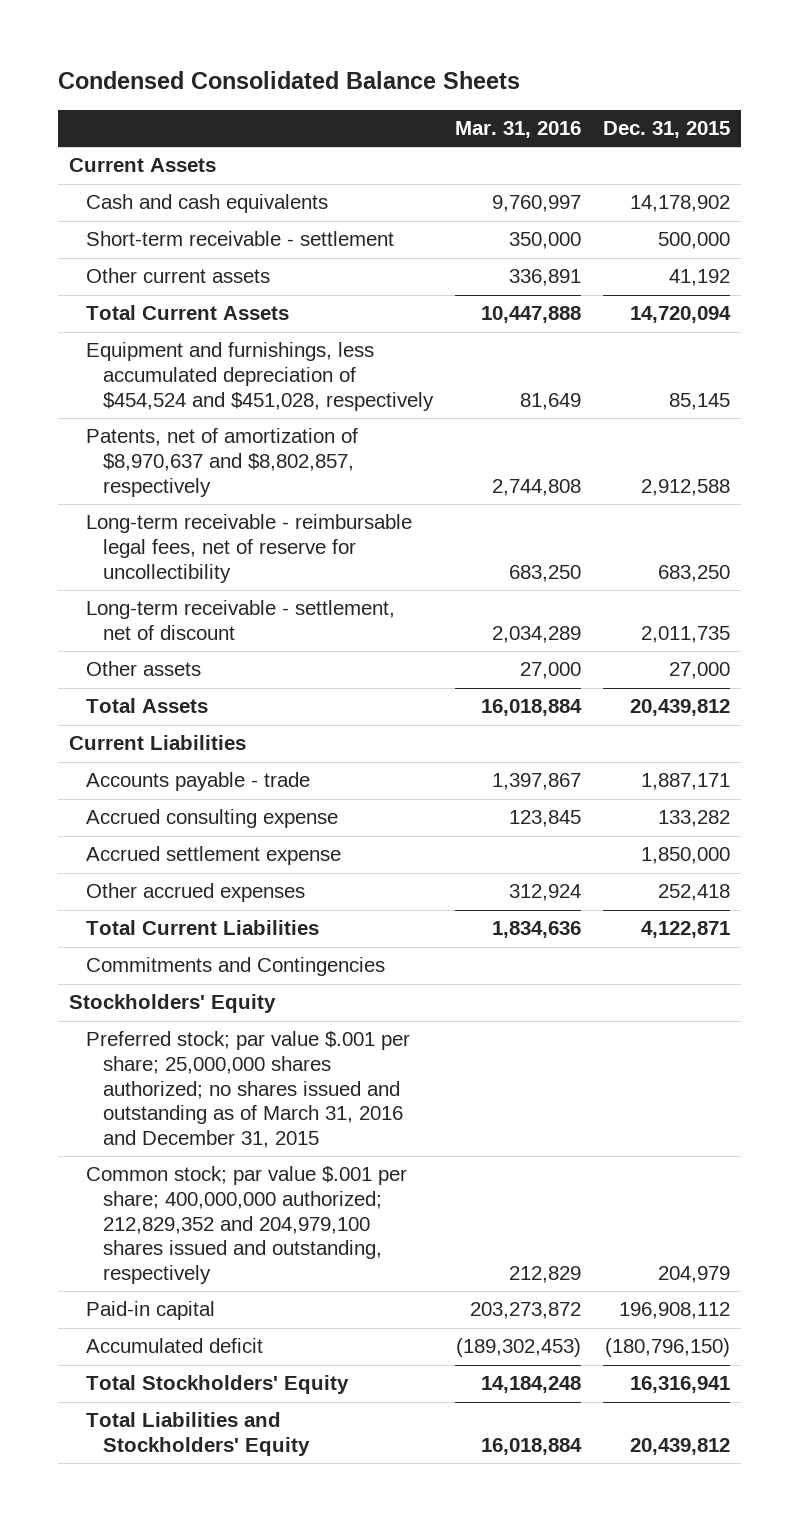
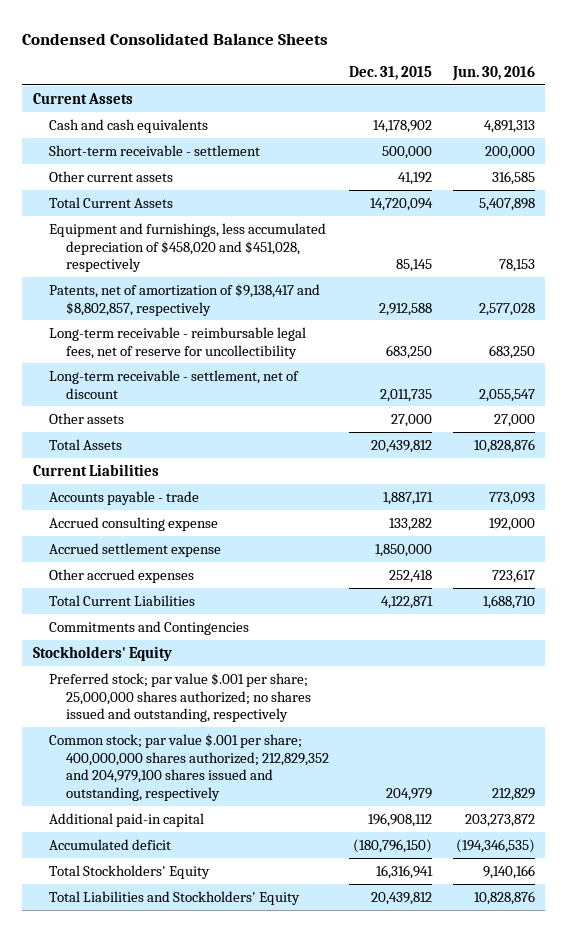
[455,120,582,138] Mar. 31, 2016 -> none
none -> [451,65,535,81] Jun. 30, 2016
[85,342,435,411] Equipment and furnishings, less accumulated depreciation of $454,524 and $451,028, respectively -> [49,222,327,273] Equipment and furnishings, less accumulated depreciation of $458,020 and $451,028, respectively
[85,428,358,497] Patents, net of amortization of $8,970,637 and $8,802,857, respectively -> [49,283,321,316] Patents, net of amortization of $9,138,417 and $8,802,857, respectively
[85,1031,410,1148] Preferred stock; par value $.001 per share; 25,000,000 shares authorized; no shares issued and outstanding as of March 31, 2016 and December 31, 2015 -> [49,672,311,723] Preferred stock; par value $.001 per share; 25,000,000 shares authorized; no shares issued and outstanding, respectively
[85,1166,407,1284] Common stock; par value $.001 per share; 400,000,000 authorized; 212,829,352 and 204,979,100 shares issued and outstanding, respectively -> [49,733,329,802] Common stock; par value $.001 per share; 400,000,000 shares authorized; 212,829,352 and 204,979,100 shares issued and outstanding, respectively
[85,1301,215,1321] Paid-in capital -> [49,812,205,827] Additional paid-in capital

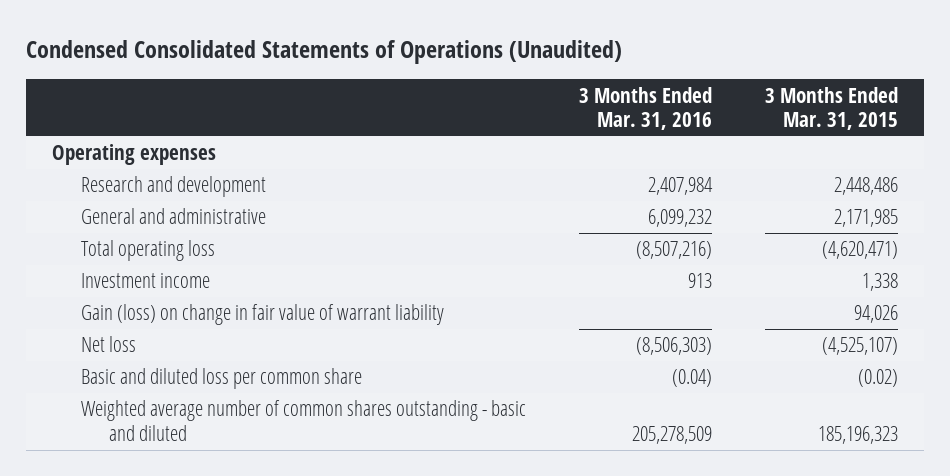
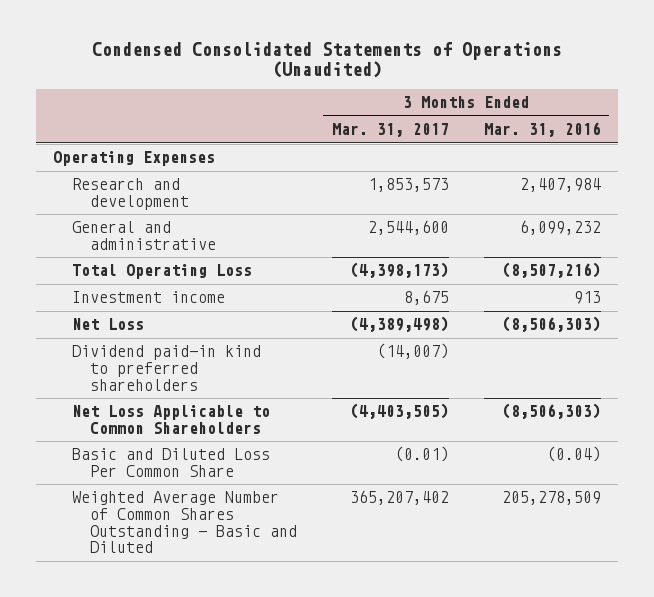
[764,86,898,131] 3 Months Ended Mar. 31, 2015 -> none
none -> [332,123,450,138] Mar. 31, 2017
[52,144,217,166] Operating expenses -> [53,151,216,167] Operating Expenses
[80,240,215,262] Total operating loss -> [71,264,252,280] Total Operating Loss
[80,304,444,326] Gain (loss) on change in fair value of warrant liability -> none
[80,336,136,353] Net loss -> [71,318,144,331] Net Loss
none -> [71,345,261,391] Dividend paid-in kind to preferred shareholders
none -> [71,405,270,434] Net Loss Applicable to Common Shareholders
[80,368,362,390] Basic and diluted loss per common share -> [71,448,270,477] Basic and Diluted Loss Per Common Share
[80,400,526,442] Weighted average number of common shares outstanding - basic and diluted -> [71,491,298,554] Weighted Average Number of Common Shares Outstanding - Basic and Diluted

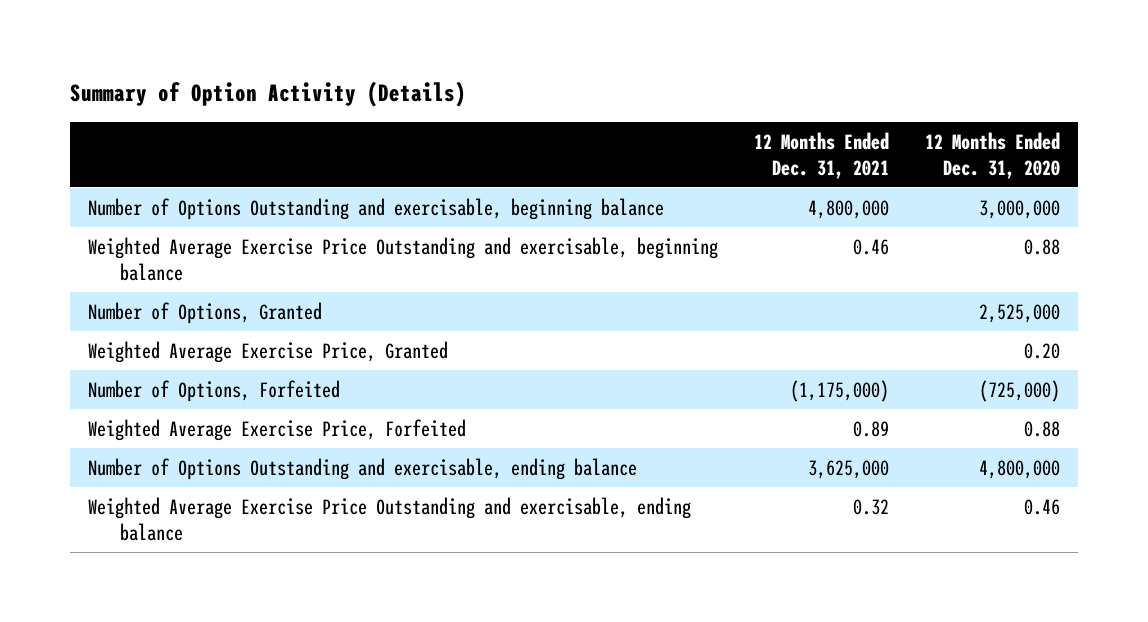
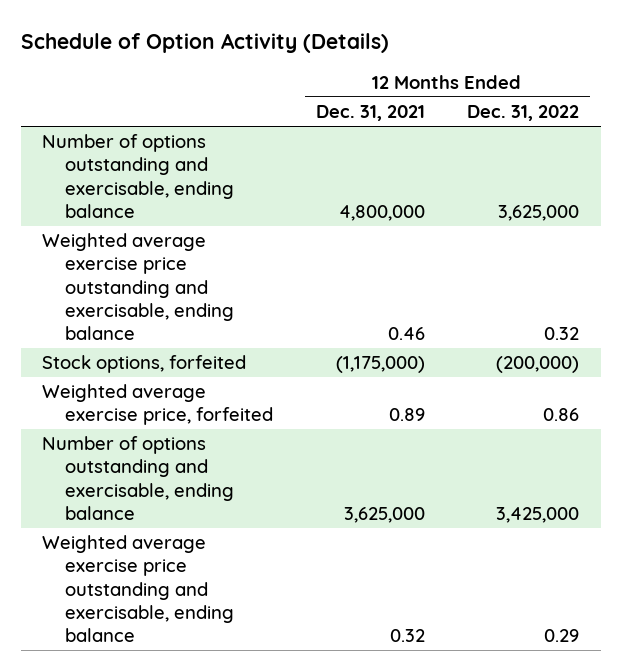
[69,81,466,108] Summary of Option Activity (Details) -> [20,33,389,54] Schedule of Option Activity (Details)
[925,131,1061,179] 12 Months Ended Dec. 31, 2020 -> none
none -> [467,104,580,121] Dec. 31, 2022
[87,301,322,324] Number of Options, Granted -> none
[87,340,448,363] Weighted Average Exercise Price, Granted -> none
[87,197,664,220] Number of Options Outstanding and exercisable, beginning balance -> [42,134,234,219] Number of options outstanding and exercisable, ending balance
[87,236,718,281] Weighted Average Exercise Price Outstanding and exercisable, beginning balance -> [42,233,234,341] Weighted average exercise price outstanding and exercisable, ending balance
[87,379,340,402] Number of Options, Forfeited -> [42,355,247,374] Stock options, forfeited
[87,418,466,441] Weighted Average Exercise Price, Forfeited -> [42,384,273,426] Weighted average exercise price, forfeited
[87,457,637,480] Number of Options Outstanding and exercisable, ending balance -> [42,436,234,521] Number of options outstanding and exercisable, ending balance
[87,496,691,541] Weighted Average Exercise Price Outstanding and exercisable, ending balance -> [42,535,234,643] Weighted average exercise price outstanding and exercisable, ending balance

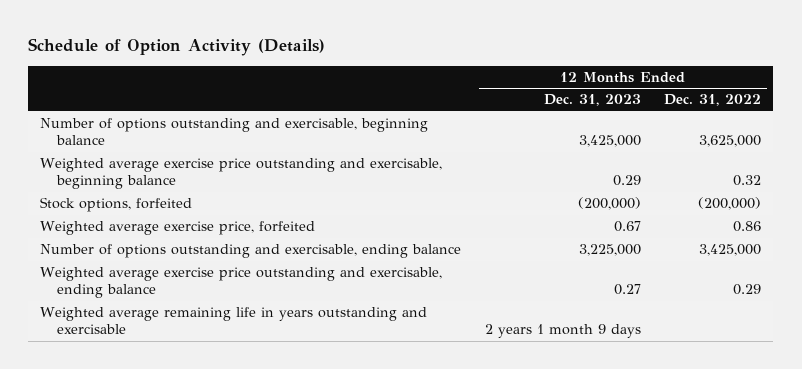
[315,104,425,121] Dec. 31, 2021 -> none
none -> [543,94,641,107] Dec. 31, 2023
[42,134,234,219] Number of options outstanding and exercisable, ending balance -> [40,118,429,146] Number of options outstanding and exercisable, beginning balance
[42,233,234,341] Weighted average exercise price outstanding and exercisable, ending balance -> [40,158,443,190] Weighted average exercise price outstanding and exercisable, beginning balance
none -> [40,307,428,335] Weighted average remaining life in years outstanding and exercisable

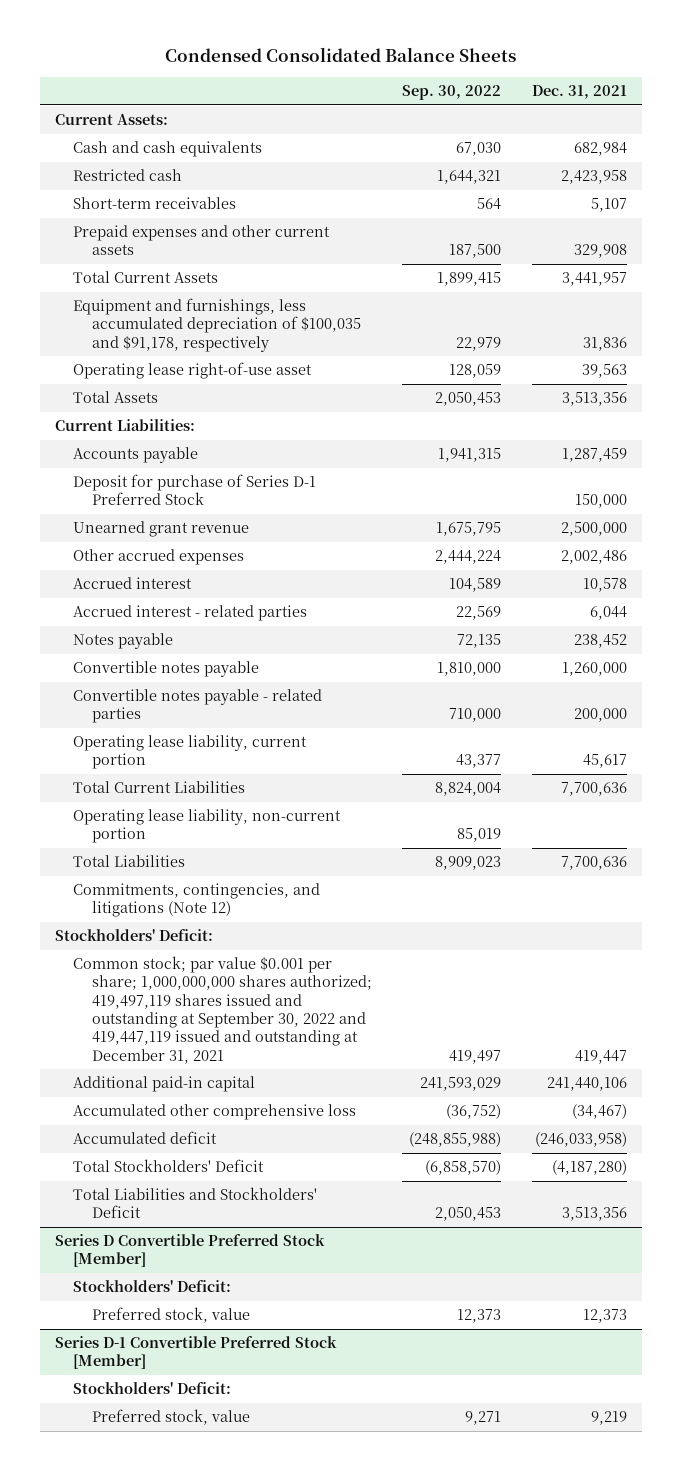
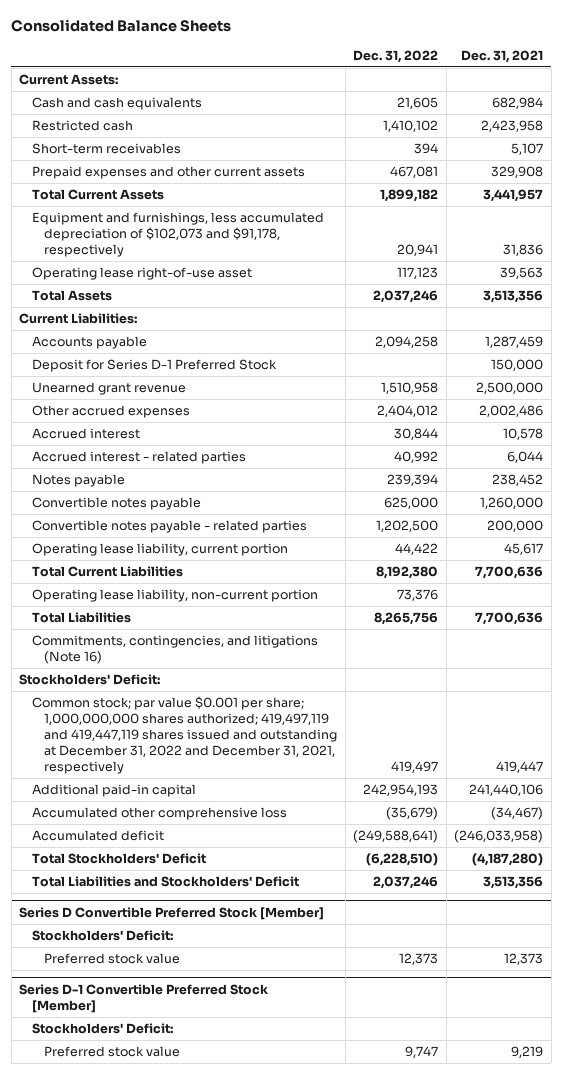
[164,47,516,63] Condensed Consolidated Balance Sheets -> [11,18,232,32] Consolidated Balance Sheets
[402,85,502,101] Sep. 30, 2022 -> none
none -> [353,49,439,63] Dec. 31, 2022
[73,298,361,352] Equipment and furnishings, less accumulated depreciation of $100,035 and $91,178, respectively -> [31,212,324,258] Equipment and furnishings, less accumulated depreciation of $102,073 and $91,178, respectively
[73,474,317,506] Deposit for purchase of Series D-1 Preferred Stock -> [31,359,277,373] Deposit for Series D-1 Preferred Stock
[73,883,321,918] Commitments, contingencies, and litigations (Note 12) -> [31,635,318,665] Commitments, contingencies, and litigations (Note 16)
[73,956,372,1064] Common stock; par value $0.001 per share; 1,000,000,000 shares authorized; 419,497,119 shares issued and outstanding at September 30, 2022 and 419,447,119 issued and outstanding at December 31, 2021 -> [31,696,338,775] Common stock; par value $0.001 per share; 1,000,000,000 shares authorized; 419,497,119 and 419,447,119 shares issued and outstanding at December 31, 2022 and December 31, 2021, respectively
[91,1307,250,1324] Preferred stock, value -> [44,953,181,965] Preferred stock value
[91,1409,250,1426] Preferred stock, value -> [44,1046,181,1058] Preferred stock value

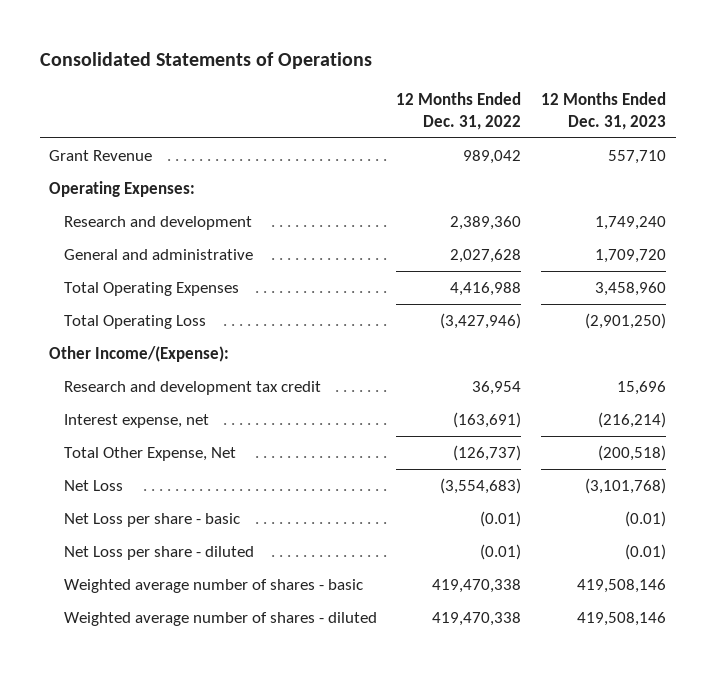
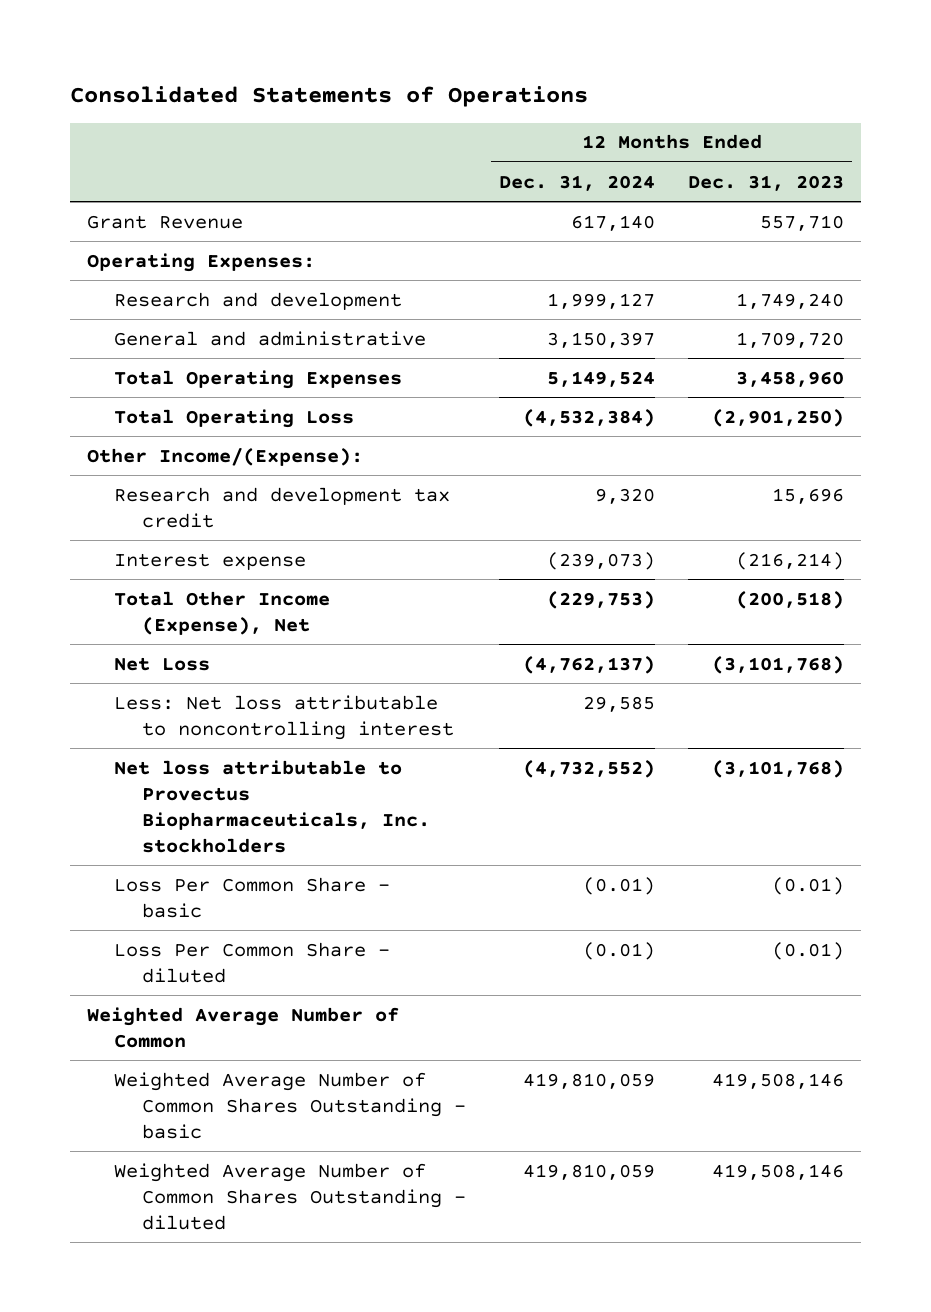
[396,91,522,130] 12 Months Ended Dec. 31, 2022 -> none
none -> [498,174,655,191] Dec. 31, 2024
[63,414,209,429] Interest expense, net -> [114,552,307,570] Interest expense
[63,447,236,462] Total Other Expense, Net -> [114,590,331,635] Total Other Income (Expense), Net
none -> [114,694,454,740] Less: Net loss attributable to noncontrolling interest
none -> [114,759,430,853] Net loss attributable to Provectus Biopharmaceuticals, Inc. stockholders
[63,513,240,528] Net Loss per share - basic -> [114,876,391,918] Loss Per Common Share - basic
[63,546,254,561] Net Loss per share - diluted -> [114,941,391,983] Loss Per Common Share - diluted
none -> [86,1006,399,1048] Weighted Average Number of Common
[63,579,363,594] Weighted average number of shares - basic -> [114,1071,466,1139] Weighted Average Number of Common Shares Outstanding - basic
[63,612,377,627] Weighted average number of shares - diluted -> [114,1162,466,1230] Weighted Average Number of Common Shares Outstanding - diluted

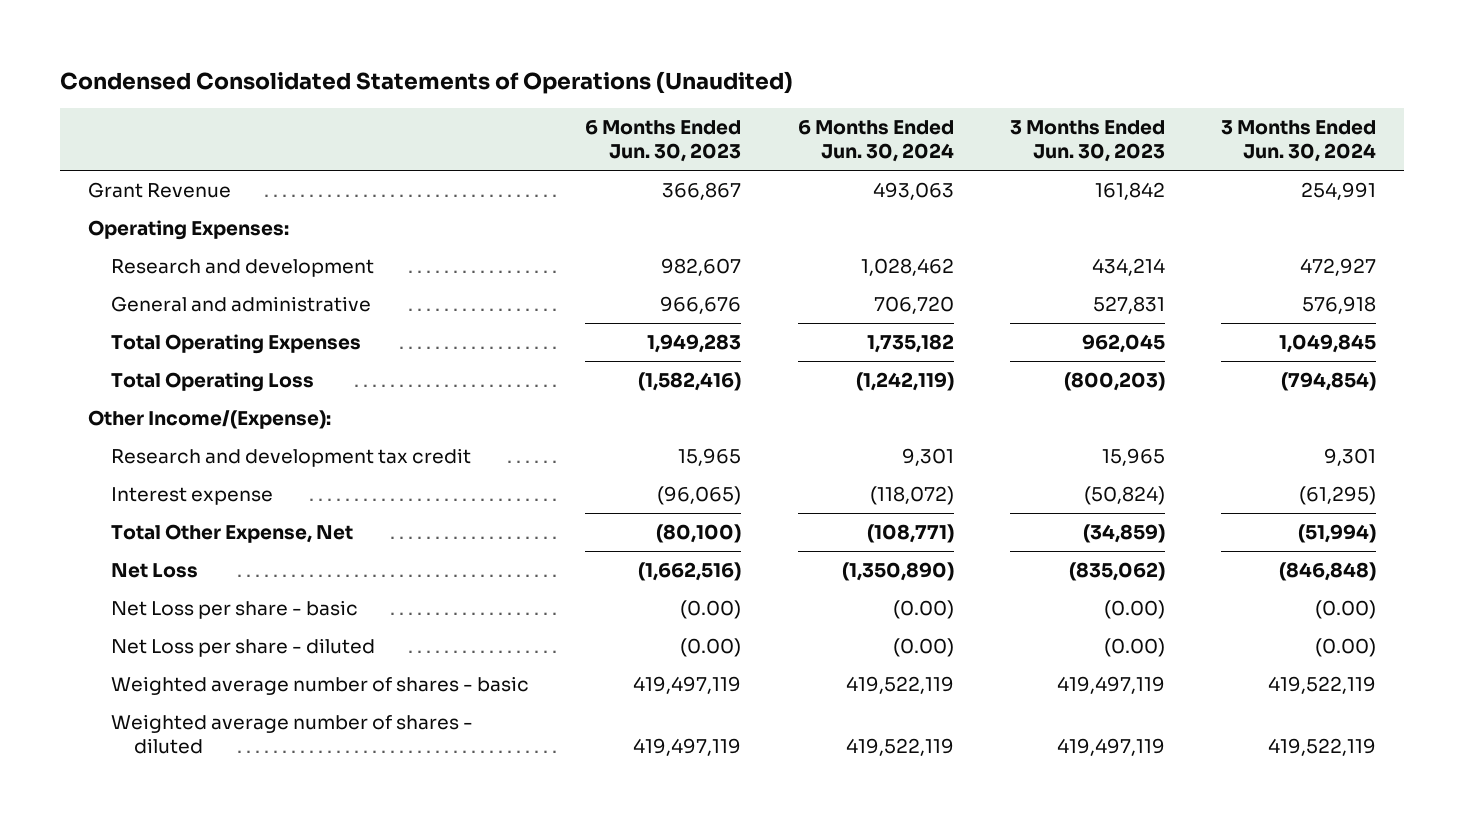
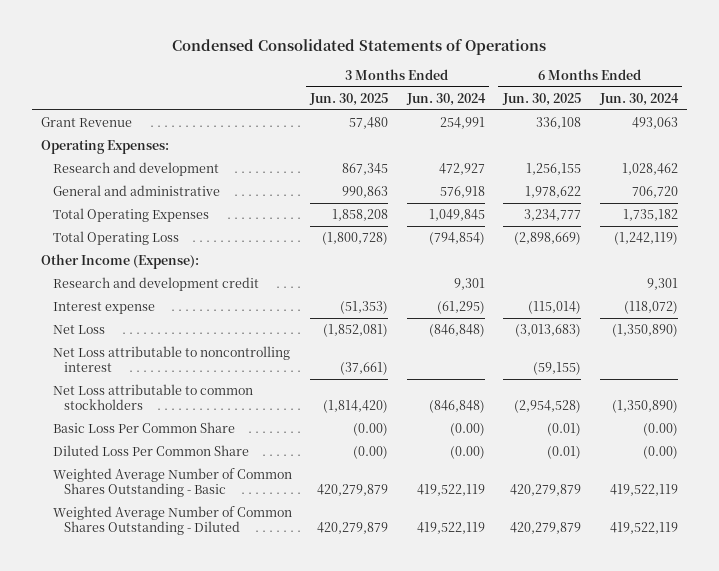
[59,71,793,95] Condensed Consolidated Statements of Operations (Unaudited) -> [172,39,547,56] Condensed Consolidated Statements of Operations
[585,119,742,163] 6 Months Ended Jun. 30, 2023 -> none
[1009,119,1165,163] 3 Months Ended Jun. 30, 2023 -> none
none -> [309,92,389,106] Jun. 30, 2025
none -> [502,92,582,106] Jun. 30, 2025
[87,409,331,429] Other Income/(Expense): -> [40,254,199,270] Other Income (Expense):
[111,447,472,467] Research and development tax credit -> [52,277,259,292] Research and development credit
[111,523,354,543] Total Other Expense, Net -> none
none -> [52,346,290,373] Net Loss attributable to noncontrolling interest
none -> [52,384,253,411] Net Loss attributable to common stockholders
[111,599,359,619] Net Loss per share - basic -> [52,422,235,434] Basic Loss Per Common Share
[111,637,376,657] Net Loss per share - diluted -> [52,445,249,457] Diluted Loss Per Common Share
[111,675,530,695] Weighted average number of shares - basic -> [52,468,292,498] Weighted Average Number of Common Shares Outstanding - Basic
[111,713,474,755] Weighted average number of shares - diluted -> [52,506,292,536] Weighted Average Number of Common Shares Outstanding - Diluted

